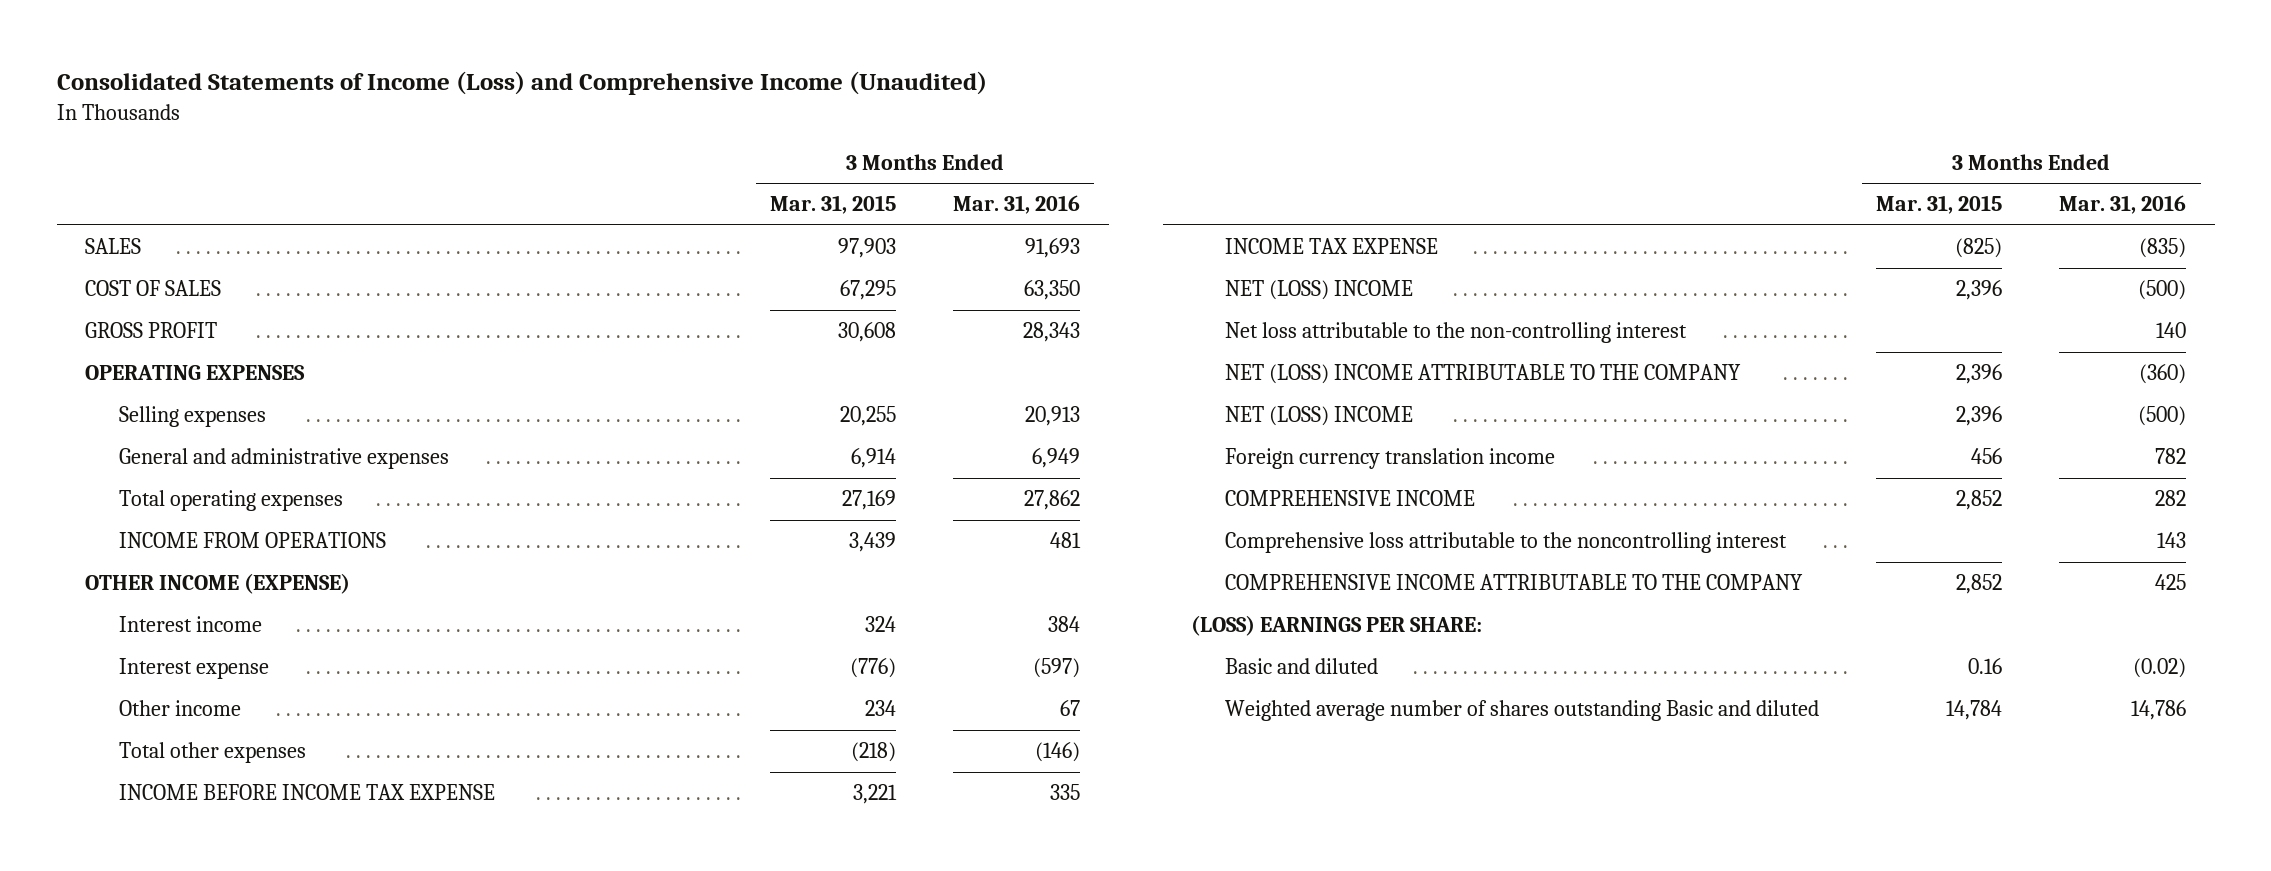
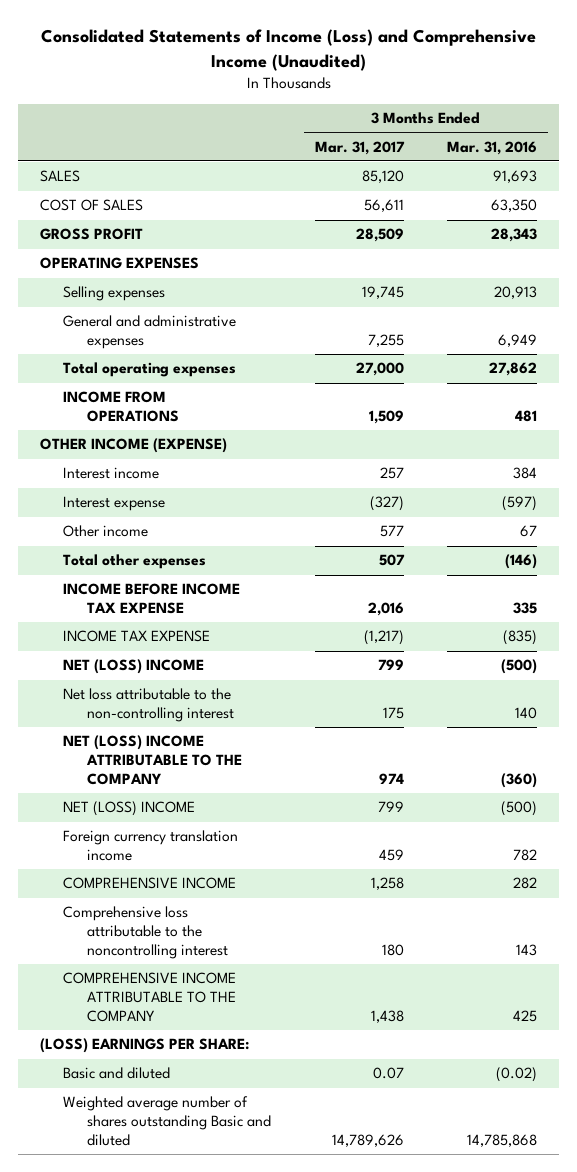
[769,195,896,215] Mar. 31, 2015 -> none
none -> [314,140,405,155] Mar. 31, 2017
[2131,700,2187,721] 14,786 -> [467,1133,538,1147] 14,785,868

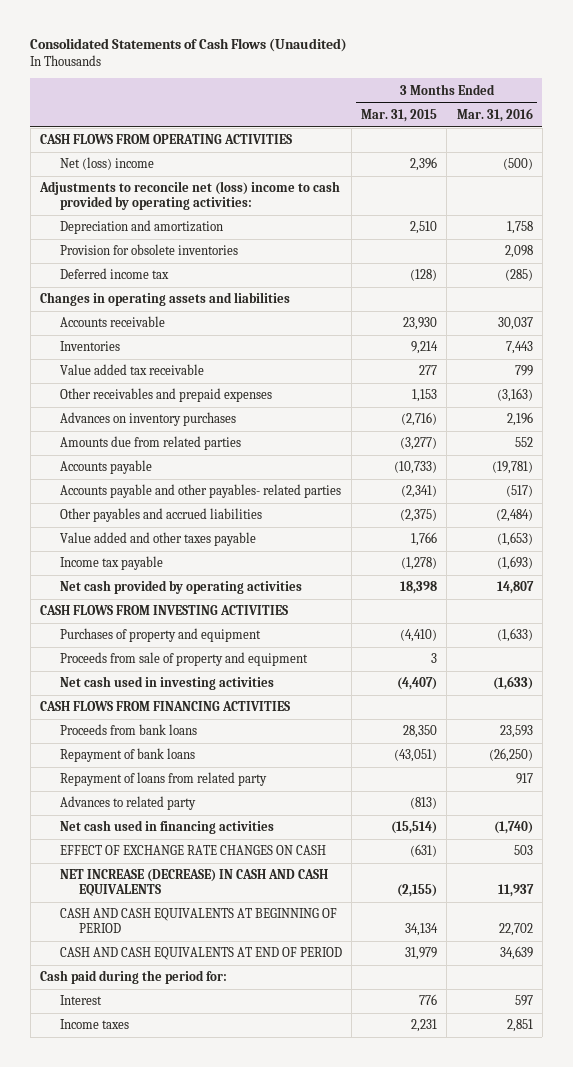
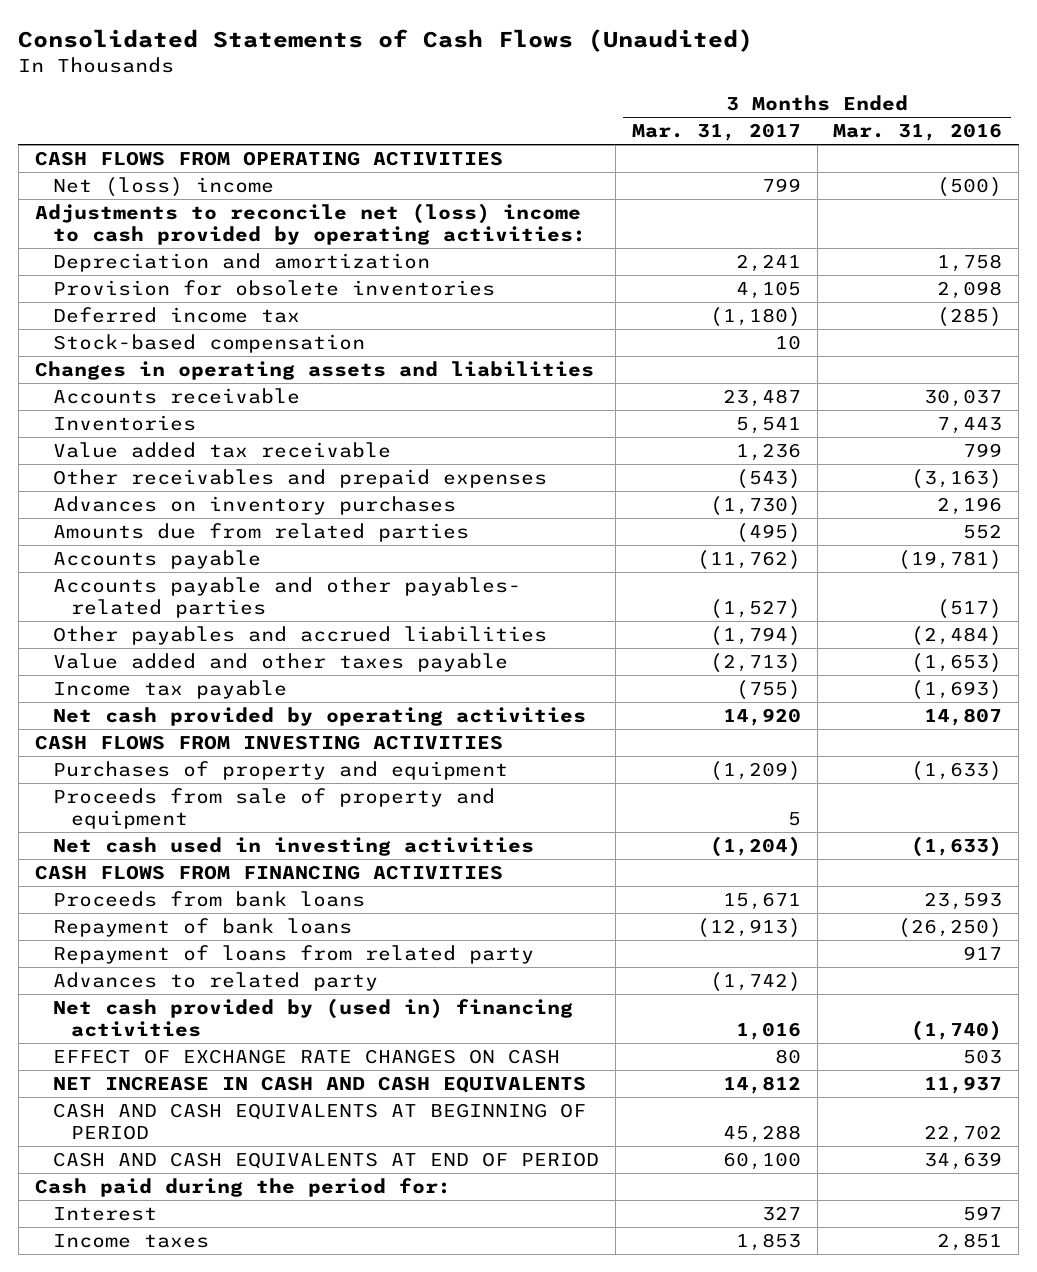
[361,108,438,122] Mar. 31, 2015 -> none
none -> [631,123,801,142] Mar. 31, 2017
none -> [52,333,365,353] Stock-based compensation
[59,820,274,835] Net cash used in financing activities -> [52,997,573,1038] Net cash provided by (used in) financing activities
[59,869,328,897] NET INCREASE (DECREASE) IN CASH AND CASH EQUIVALENTS -> [52,1075,586,1093] NET INCREASE IN CASH AND CASH EQUIVALENTS

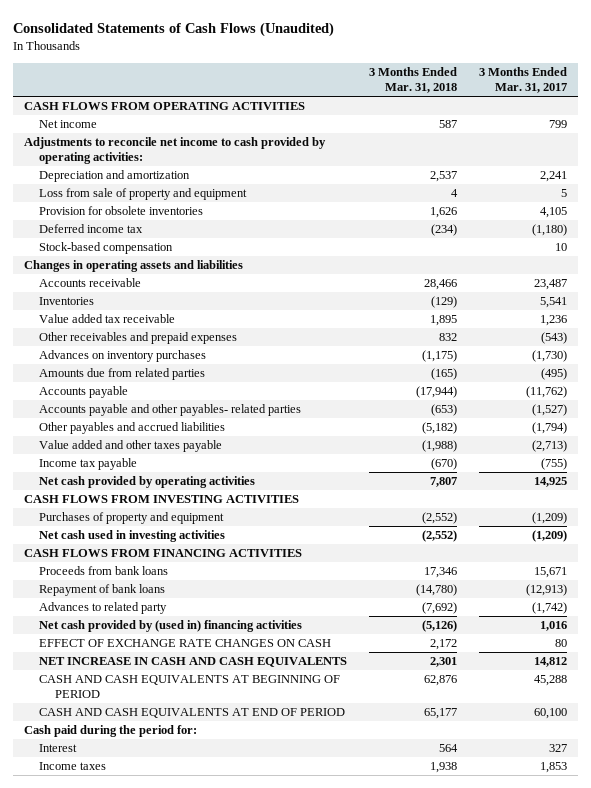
[833,123,1003,142] Mar. 31, 2016 -> none
none -> [369,67,458,94] 3 Months Ended Mar. 31, 2018
[52,176,274,197] Net (loss) income -> [39,120,98,129] Net income
[34,202,586,246] Adjustments to reconcile net (loss) income to cash provided by operating activities: -> [24,137,327,164] Adjustments to reconcile net income to cash provided by operating activities:
none -> [39,188,248,201] Loss from sale of property and equipment
[722,707,801,726] 14,920 -> [533,477,567,488] 14,925
[52,787,495,830] Proceeds from sale of property and equipment -> none
[709,835,801,857] (1,204) -> [531,530,567,543] (1,209)
[52,944,534,964] Repayment of loans from related party -> none

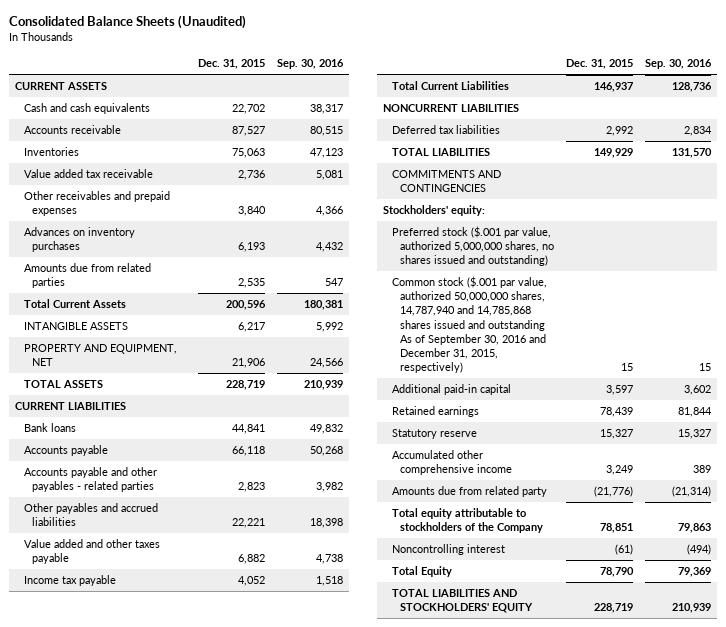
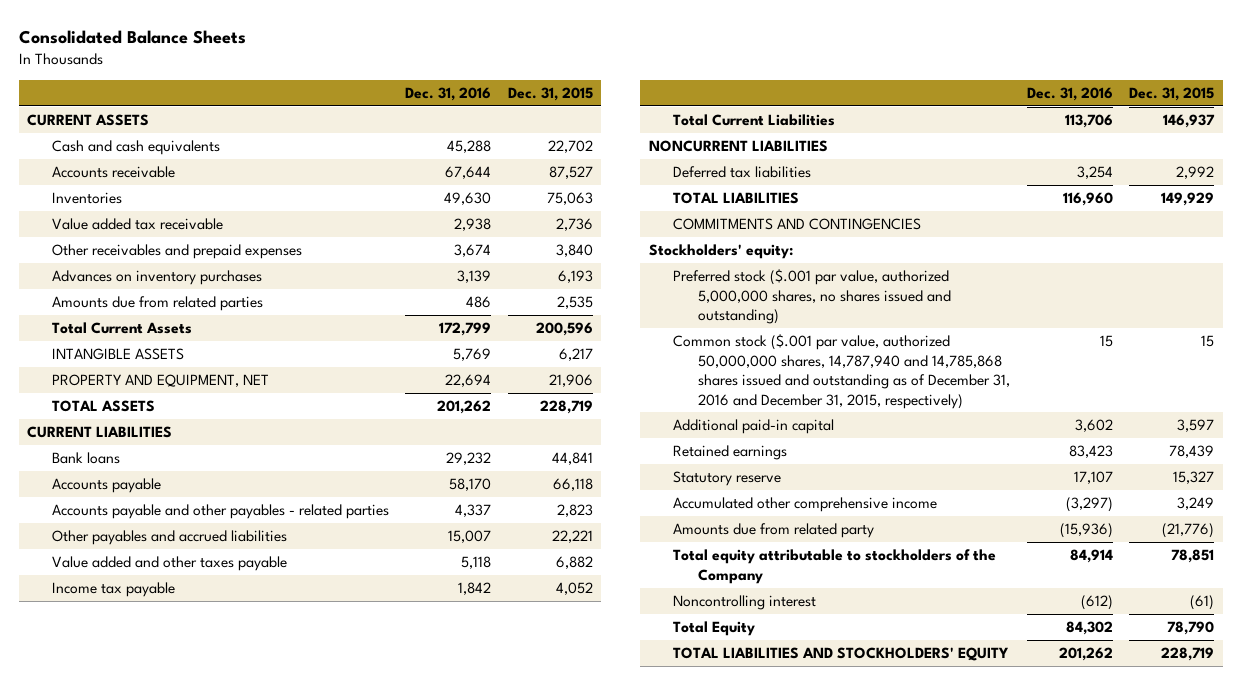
[8,15,246,30] Consolidated Balance Sheets (Unaudited) -> [18,30,246,45] Consolidated Balance Sheets
[277,59,345,70] Sep. 30, 2016 -> none
none -> [405,87,492,102] Dec. 31, 2016
[391,275,547,374] Common stock ($.001 par value, authorized 50,000,000 shares, 14,787,940 and 14,785,868 shares issued and outstanding As of September 30, 2016 and December 31, 2015, respectively) -> [673,334,1011,409] Common stock ($.001 par value, authorized 50,000,000 shares, 14,787,940 and 14,785,868 shares issued and outstanding as of December 31, 2016 and December 31, 2015, respectively)

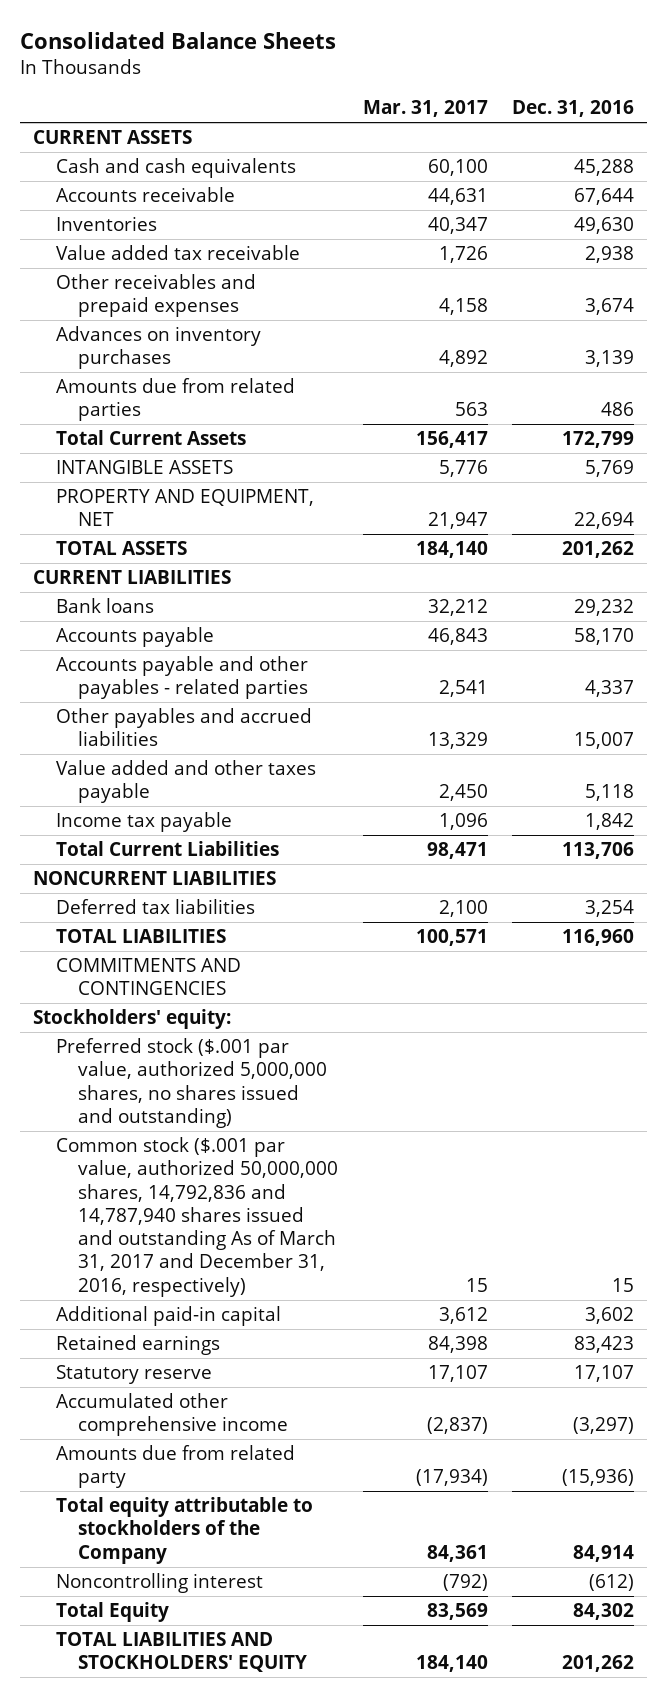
[507,87,593,102] Dec. 31, 2015 -> none
none -> [362,100,488,118] Mar. 31, 2017
[673,334,1011,409] Common stock ($.001 par value, authorized 50,000,000 shares, 14,787,940 and 14,785,868 shares issued and outstanding as of December 31, 2016 and December 31, 2015, respectively) -> [55,1137,339,1297] Common stock ($.001 par value, authorized 50,000,000 shares, 14,792,836 and 14,787,940 shares issued and outstanding As of March 31, 2017 and December 31, 2016, respectively)

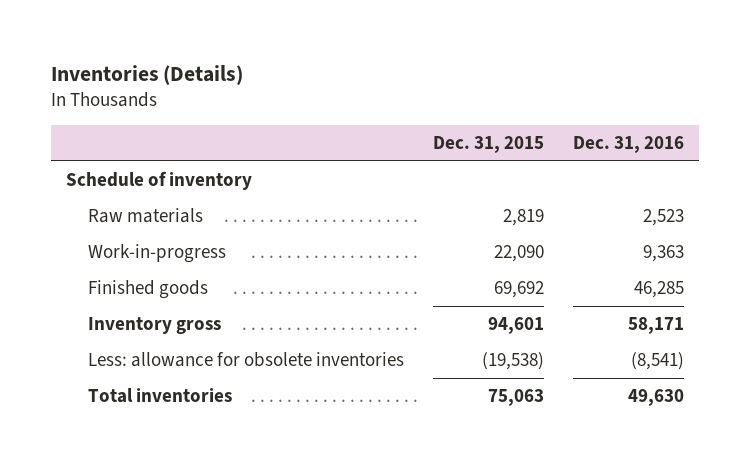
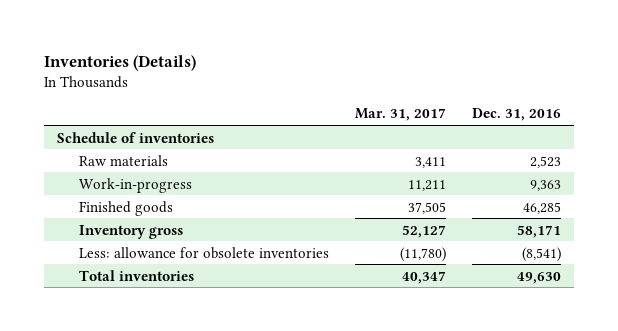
[432,135,544,153] Dec. 31, 2015 -> none
none -> [355,108,447,122] Mar. 31, 2017
[65,171,252,191] Schedule of inventory -> [56,131,214,143] Schedule of inventories

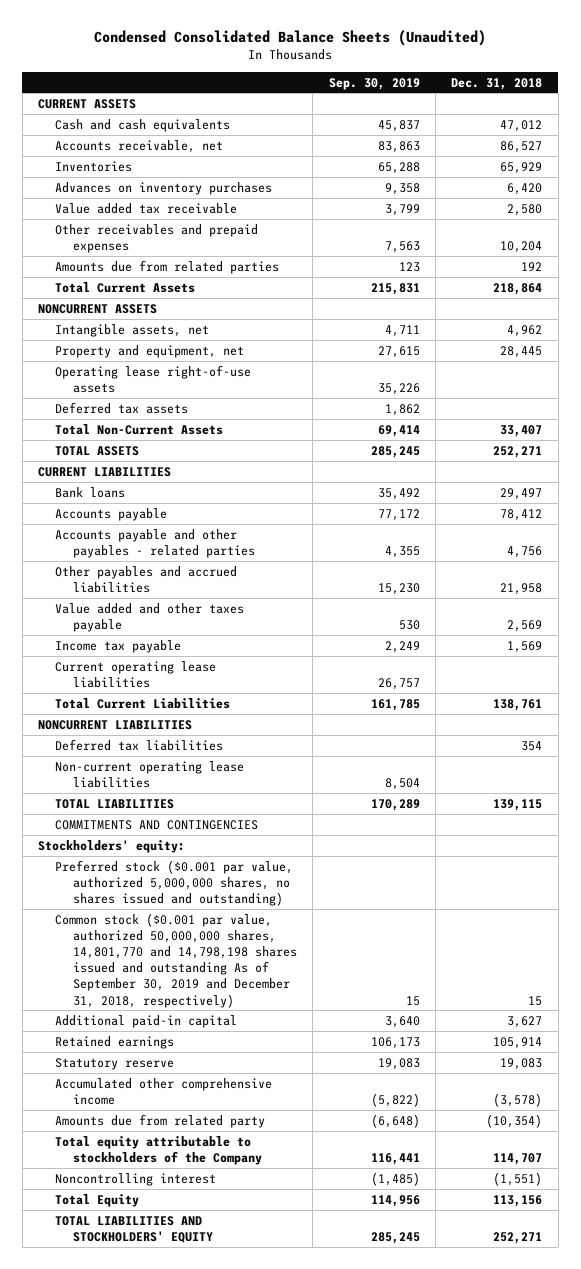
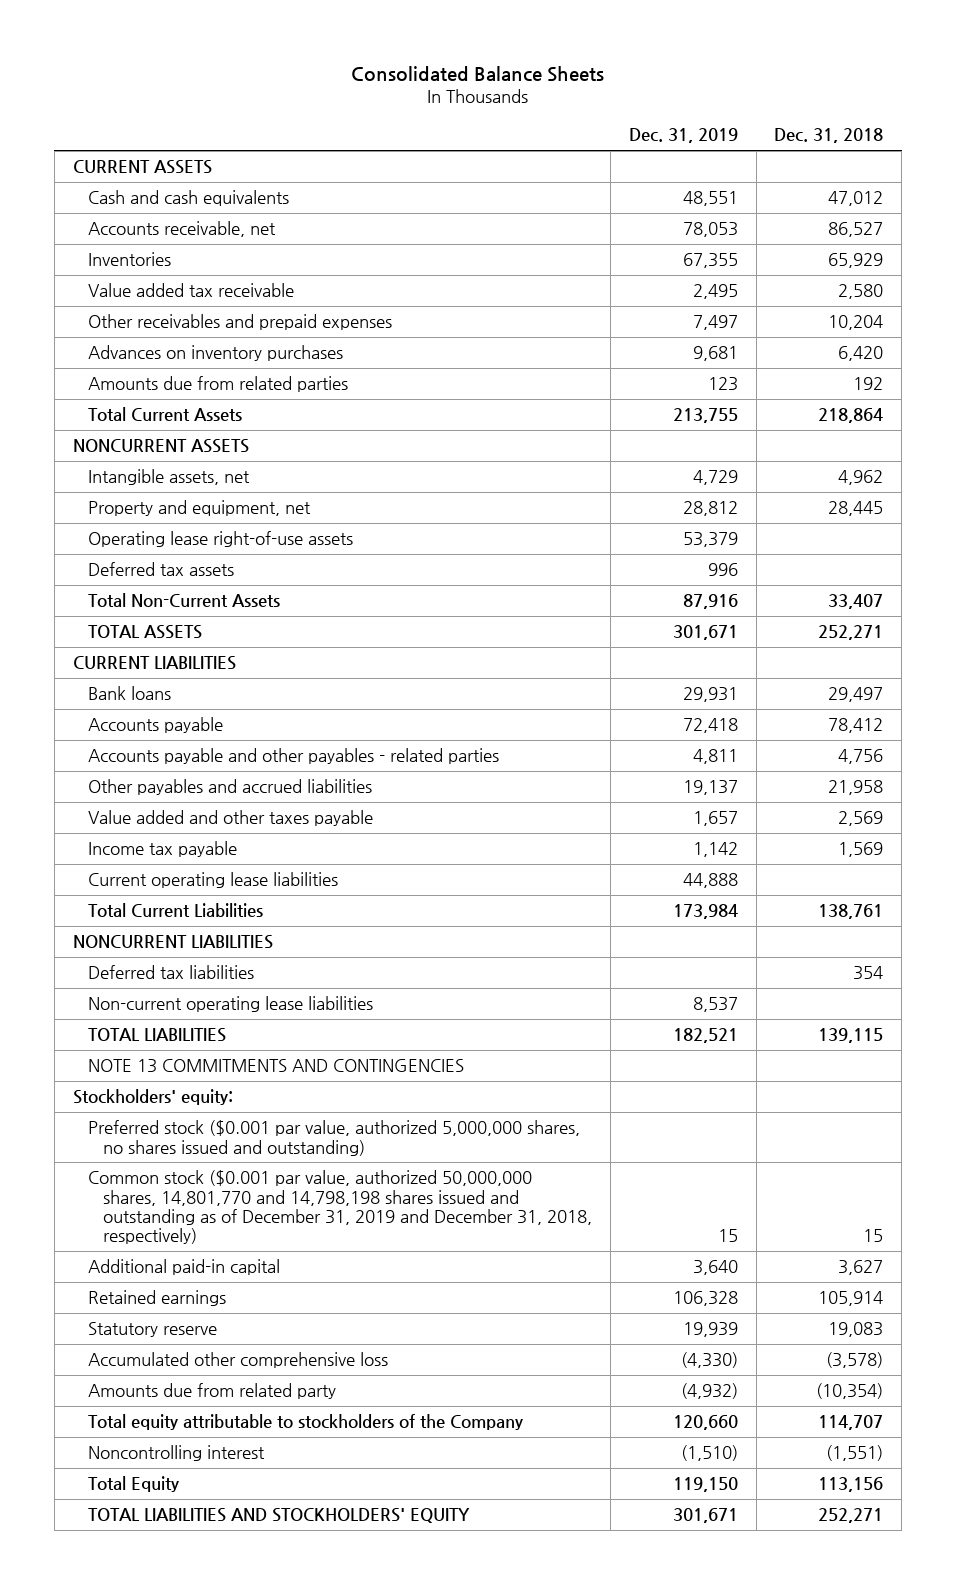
[94,29,487,46] Condensed Consolidated Balance Sheets (Unaudited) -> [350,66,604,83] Consolidated Balance Sheets
[328,77,420,90] Sep. 30, 2019 -> none
none -> [628,128,738,144] Dec. 31, 2019
[55,181,273,195] Advances on inventory purchases -> [88,345,344,362] Advances on inventory purchases
[55,819,259,830] COMMITMENTS AND CONTINGENCIES -> [88,1059,465,1074] NOTE 13 COMMITMENTS AND CONTINGENCIES
[55,912,297,1008] Common stock ($0.001 par value, authorized 50,000,000 shares, 14,801,770 and 14,798,198 shares issued and outstanding As of September 30, 2019 and December 31, 2018, respectively) -> [88,1170,593,1245] Common stock ($0.001 par value, authorized 50,000,000 shares, 14,801,770 and 14,798,198 shares issued and outstanding as of December 31, 2019 and December 31, 2018, respectively)
[55,1077,273,1105] Accumulated other comprehensive income -> [88,1352,389,1369] Accumulated other comprehensive loss

